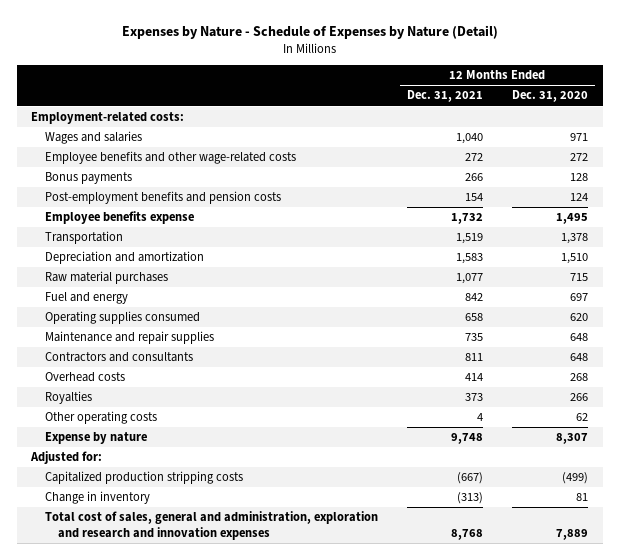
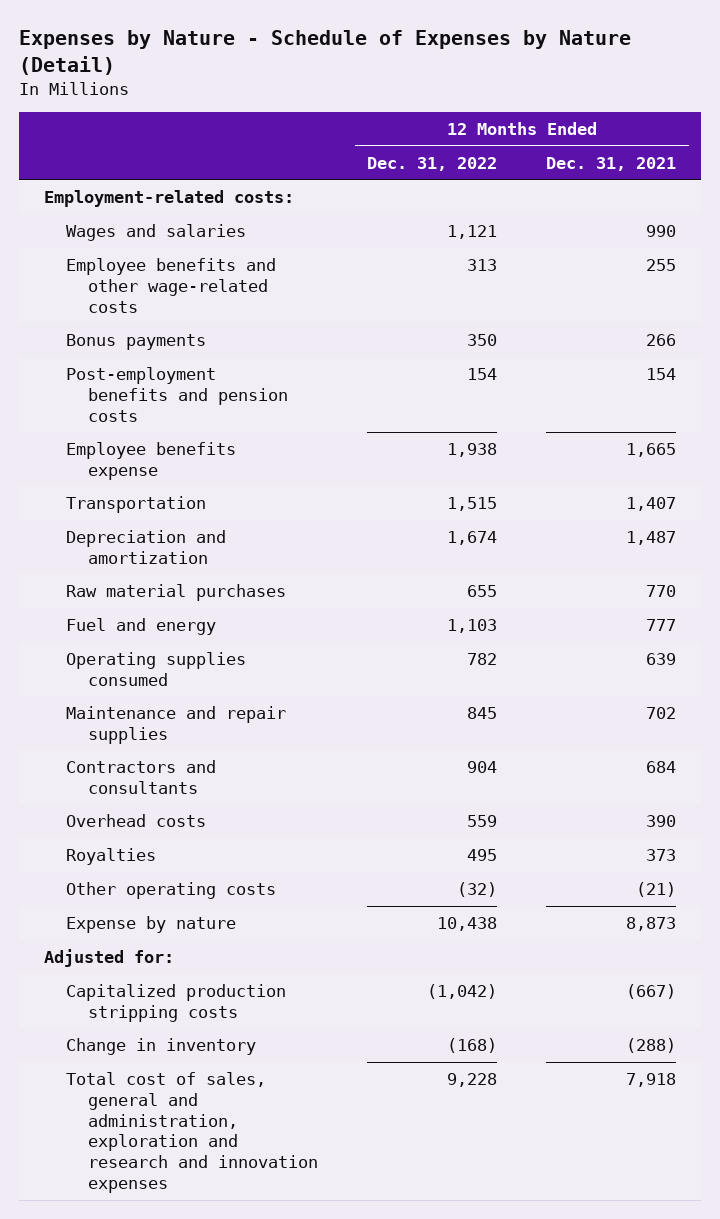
[512,90,589,103] Dec. 31, 2020 -> none
none -> [366,156,497,171] Dec. 31, 2022
[455,133,483,145] 1,040 -> [646,225,677,238] 990
[464,153,483,162] 272 -> [646,259,677,272] 255
[450,213,483,225] 1,732 -> [626,443,677,458] 1,665
[455,233,483,245] 1,519 -> [626,497,677,512] 1,407
[455,253,483,265] 1,583 -> [626,531,677,546] 1,487
[455,273,483,285] 1,077 -> [646,585,677,598] 770
[464,293,483,302] 842 -> [646,619,677,632] 777
[464,313,483,322] 658 -> [646,653,677,666] 639
[464,333,483,342] 735 -> [646,707,677,720] 702
[464,353,483,362] 811 -> [646,761,677,774] 684
[464,373,483,382] 414 -> [646,815,677,828] 390
[476,413,483,422] 4 -> [636,882,677,898] (21)
[450,433,483,445] 9,748 -> [626,917,677,932] 8,873
[456,492,483,505] (313) -> [626,1038,677,1054] (288)
[450,528,483,540] 8,768 -> [626,1073,677,1088] 7,918

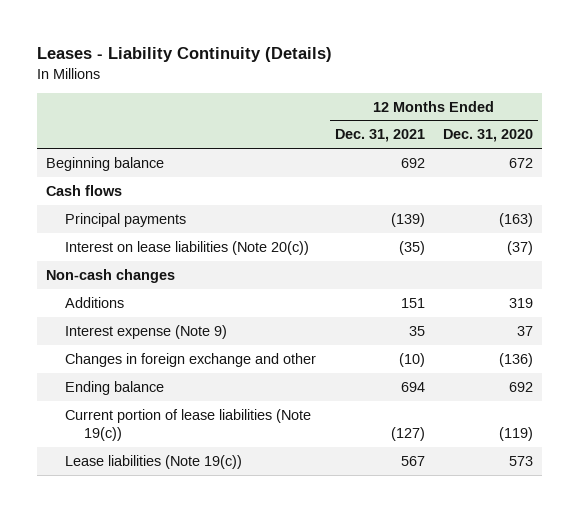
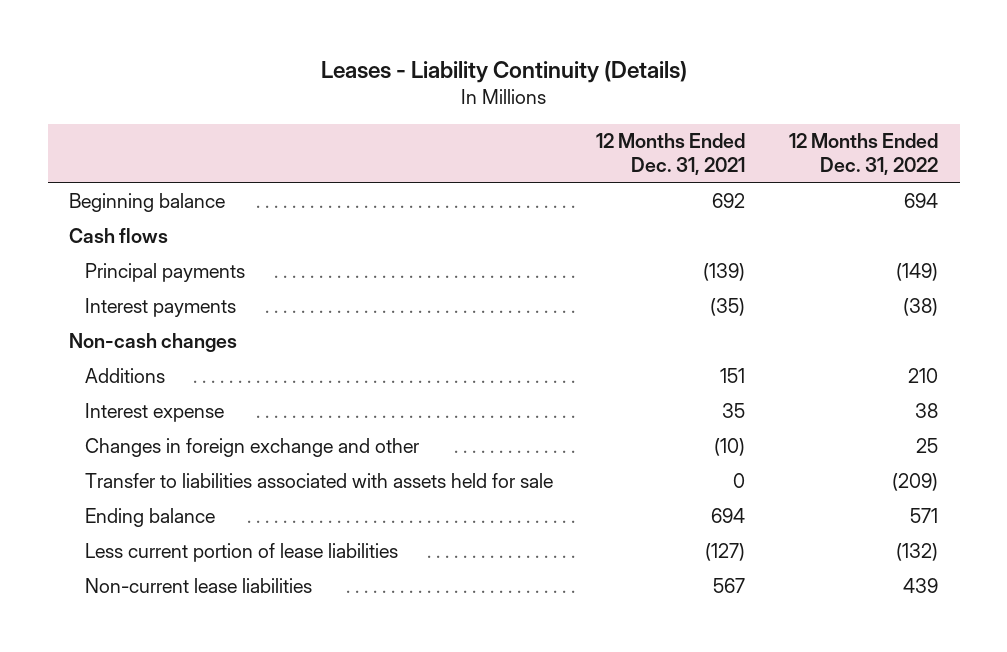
[443,129,534,143] Dec. 31, 2020 -> none
none -> [788,133,938,176] 12 Months Ended Dec. 31, 2022
[65,240,310,255] Interest on lease liabilities (Note 20(c)) -> none
none -> [84,298,236,318] Interest payments
[65,324,228,339] Interest expense (Note 9) -> [84,403,224,423] Interest expense
none -> [84,473,553,489] Transfer to liabilities associated with assets held for sale
[65,408,312,442] Current portion of lease liabilities (Note 19(c)) -> [84,543,398,563] Less current portion of lease liabilities
[65,454,243,469] Lease liabilities (Note 19(c)) -> [84,578,312,594] Non-current lease liabilities

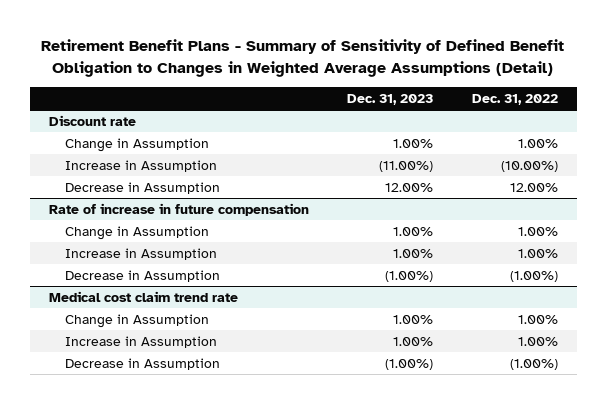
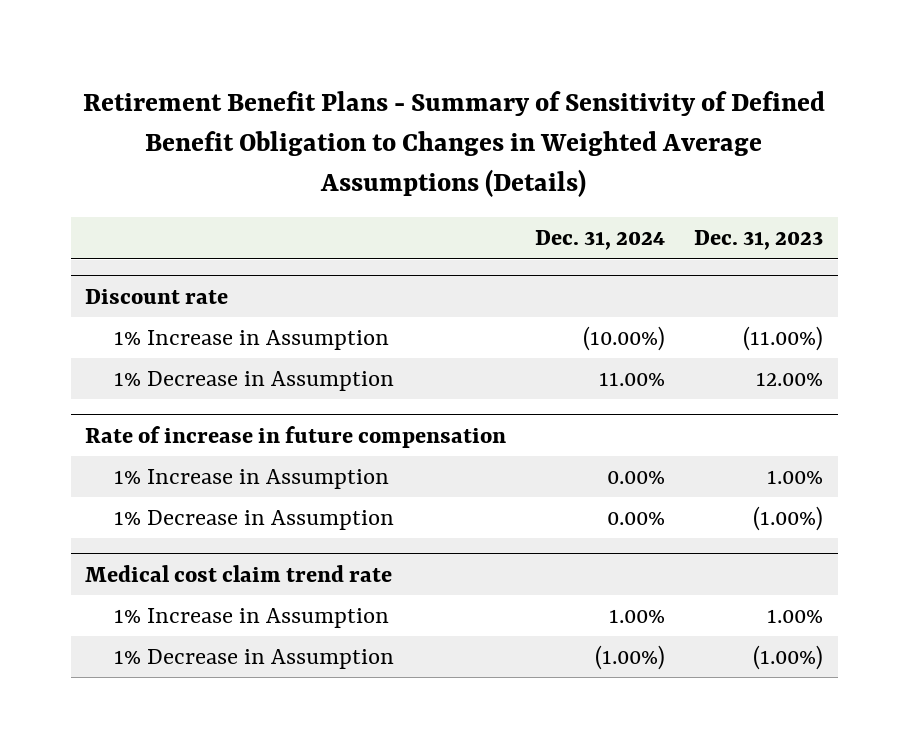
[41,39,565,78] Retirement Benefit Plans - Summary of Sensitivity of Defined Benefit Obligation to Changes in Weighted Average Assumptions (Detail) -> [83,90,826,198] Retirement Benefit Plans - Summary of Sensitivity of Defined Benefit Obligation to Changes in Weighted Average Assumptions (Details)
[472,93,559,105] Dec. 31, 2022 -> none
none -> [535,230,666,251] Dec. 31, 2024
[64,137,209,152] Change in Assumption -> none
[64,159,217,172] Increase in Assumption -> [113,329,389,350] 1% Increase in Assumption
[64,181,220,194] Decrease in Assumption -> [113,370,394,391] 1% Decrease in Assumption
[64,225,209,240] Change in Assumption -> none
[64,247,217,260] Increase in Assumption -> [113,468,389,489] 1% Increase in Assumption
[64,269,220,282] Decrease in Assumption -> [113,509,394,530] 1% Decrease in Assumption
[64,313,209,328] Change in Assumption -> none
[64,335,217,348] Increase in Assumption -> [113,607,389,628] 1% Increase in Assumption
[64,357,220,370] Decrease in Assumption -> [113,648,394,669] 1% Decrease in Assumption

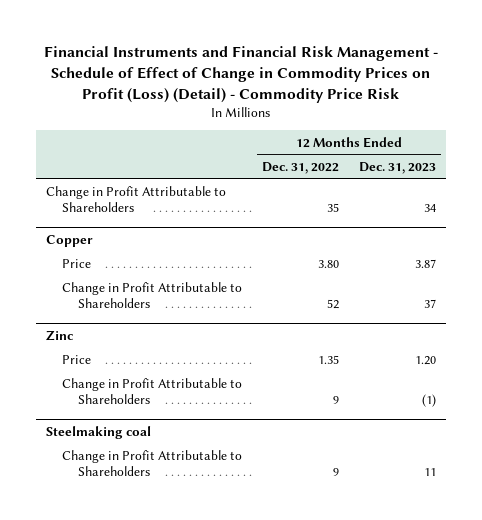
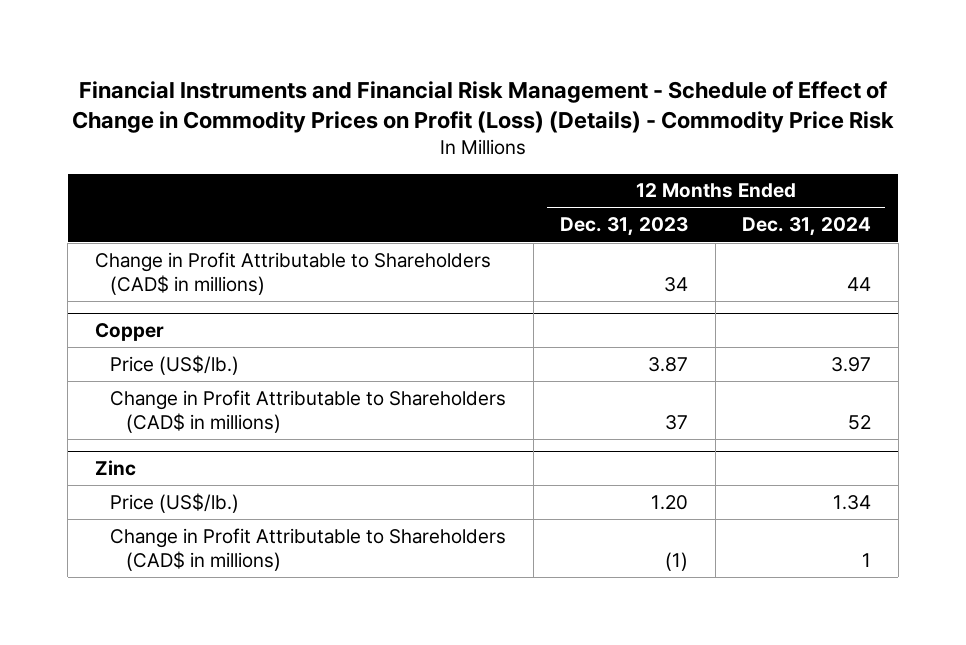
[44,46,439,103] Financial Instruments and Financial Risk Management - Schedule of Effect of Change in Commodity Prices on Profit (Loss) (Detail) - Commodity Price Risk -> [71,80,894,133] Financial Instruments and Financial Risk Management - Schedule of Effect of Change in Commodity Prices on Profit (Loss) (Details) - Commodity Price Risk
[262,162,340,175] Dec. 31, 2022 -> none
none -> [742,217,872,237] Dec. 31, 2024
[46,186,227,213] Change in Profit Attributable to Shareholders -> [94,251,491,296] Change in Profit Attributable to Shareholders (CAD$ in millions)
[62,259,92,269] Price -> [110,354,240,375] Price (US$/lb.)
[62,282,243,309] Change in Profit Attributable to Shareholders -> [110,389,507,434] Change in Profit Attributable to Shareholders (CAD$ in millions)
[46,426,152,440] Steelmaking coal -> none
[62,450,243,477] Change in Profit Attributable to Shareholders -> none
[62,355,92,365] Price -> [110,492,240,513] Price (US$/lb.)
[62,378,243,405] Change in Profit Attributable to Shareholders -> [110,527,507,572] Change in Profit Attributable to Shareholders (CAD$ in millions)

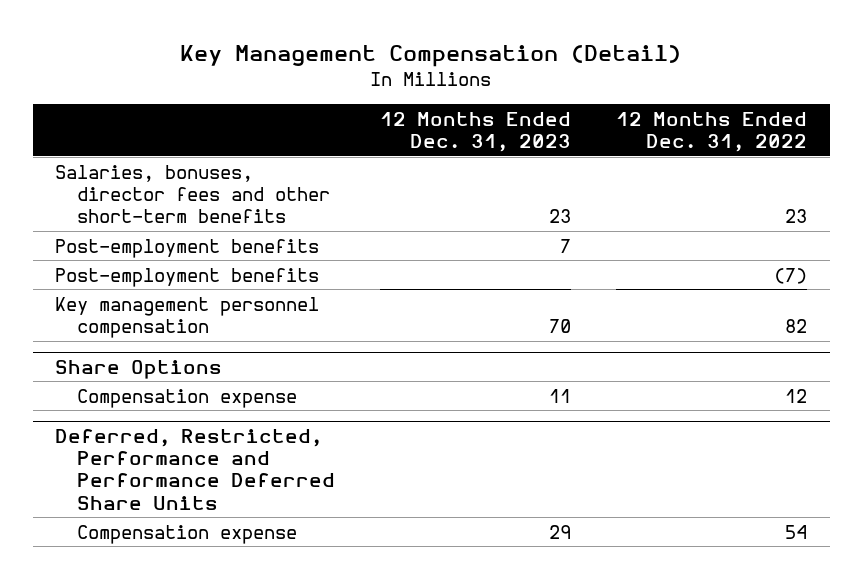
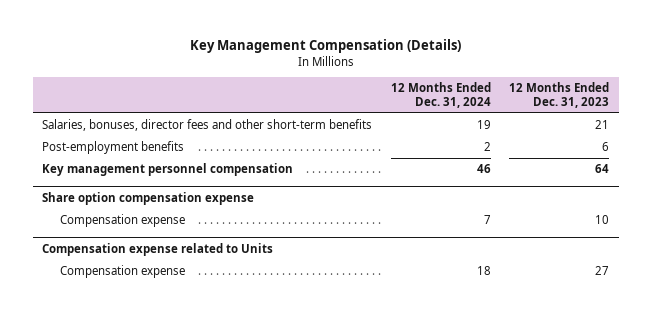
[180,45,682,68] Key Management Compensation (Detail) -> [189,39,461,54] Key Management Compensation (Details)
[616,111,808,152] 12 Months Ended Dec. 31, 2022 -> none
none -> [390,82,491,109] 12 Months Ended Dec. 31, 2024
[55,267,320,287] Post-employment benefits -> none
[549,209,572,224] 23 -> [595,119,610,129] 21
[560,238,572,253] 7 -> [602,141,610,151] 6
[549,318,572,333] 70 -> [595,163,610,173] 64
[55,359,223,379] Share Options -> [42,191,255,205] Share option compensation expense
[549,388,572,403] 11 -> [595,214,610,224] 10
[55,428,336,510] Deferred, Restricted, Performance and Performance Deferred Share Units -> [42,242,274,256] Compensation expense related to Units
[549,524,572,539] 29 -> [595,265,610,275] 27

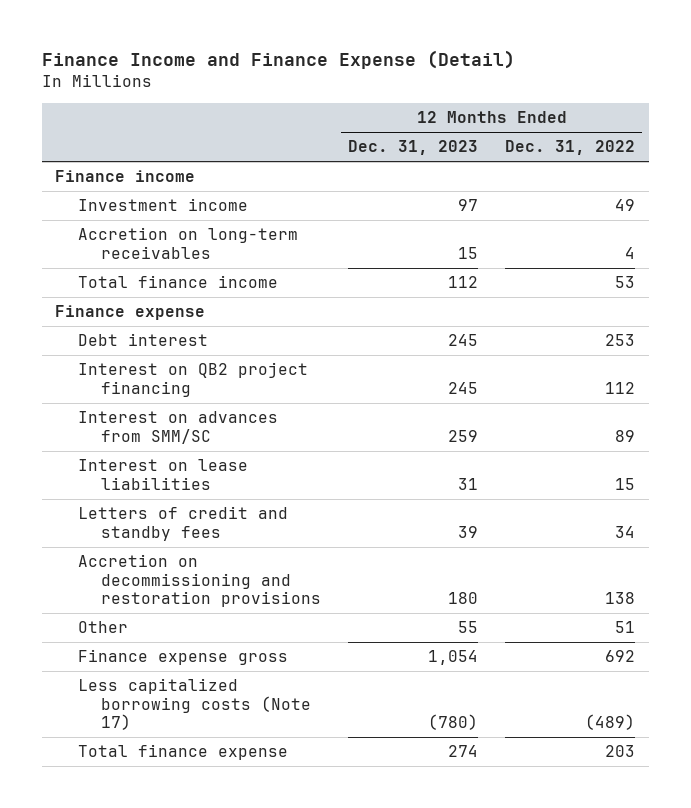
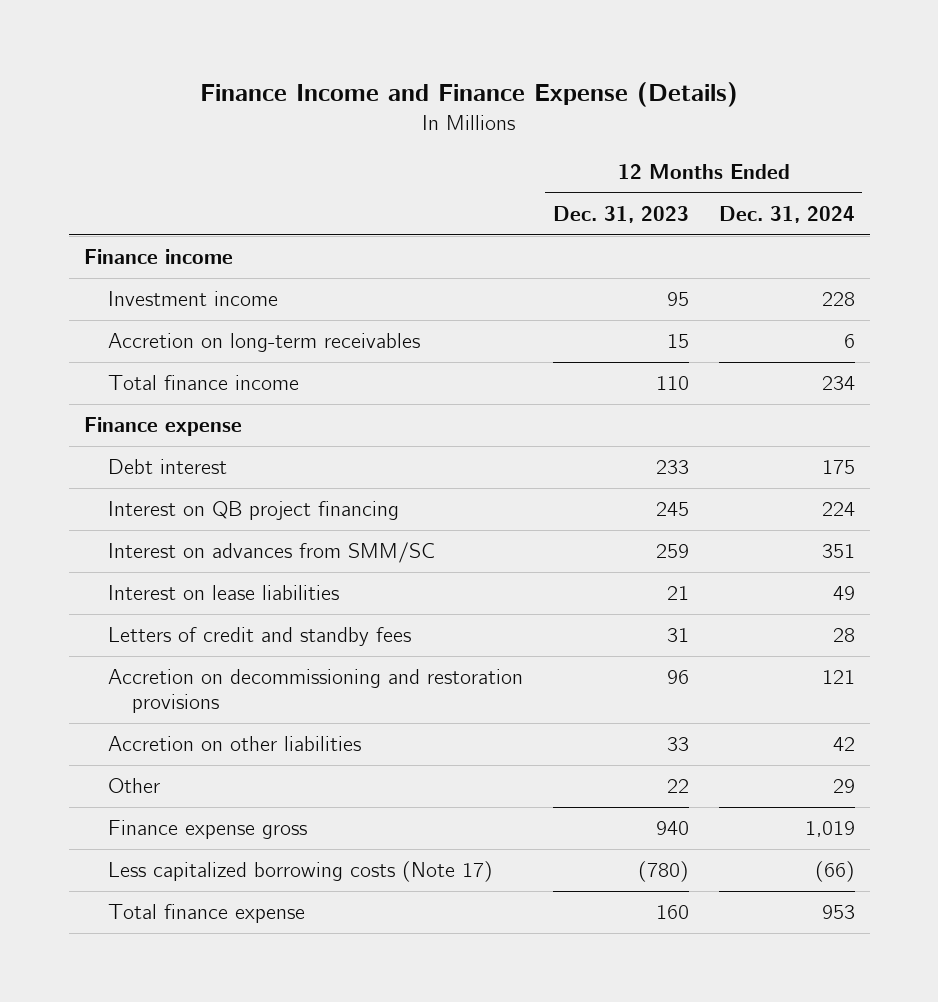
[41,50,515,70] Finance Income and Finance Expense (Detail) -> [200,82,739,108] Finance Income and Finance Expense (Details)
[505,140,636,156] Dec. 31, 2022 -> none
none -> [718,206,855,224] Dec. 31, 2024
[457,199,478,212] 97 -> [666,292,689,307] 95
[447,276,478,289] 112 -> [655,376,689,391] 110
[447,334,478,347] 245 -> [655,460,689,475] 233
[78,362,309,397] Interest on QB2 project financing -> [107,501,399,521] Interest on QB project financing
[457,477,478,490] 31 -> [666,586,689,601] 21
[457,525,478,538] 39 -> [666,628,689,643] 31
[447,592,478,605] 180 -> [666,670,689,685] 96
none -> [107,736,361,752] Accretion on other liabilities
[457,621,478,634] 55 -> [666,779,689,794] 22
[427,650,478,666] 1,054 -> [655,821,689,836] 940
[447,745,478,758] 274 -> [655,905,689,920] 160

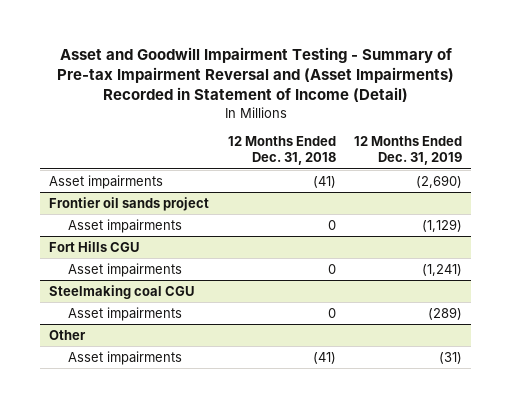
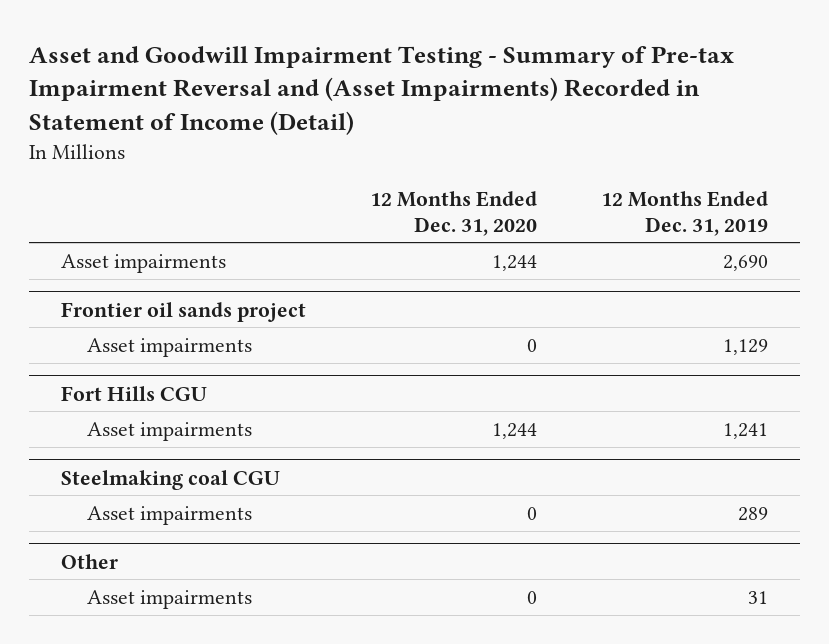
[227,136,336,166] 12 Months Ended Dec. 31, 2018 -> none
none -> [369,190,537,236] 12 Months Ended Dec. 31, 2020
[415,174,462,188] (2,690) -> [722,254,768,271] 2,690
[421,218,462,232] (1,129) -> [722,338,768,355] 1,129
[421,263,462,276] (1,241) -> [722,422,768,439] 1,241
[427,306,462,320] (289) -> [737,506,768,521] 289
[438,351,462,364] (31) -> [747,590,768,604] 31

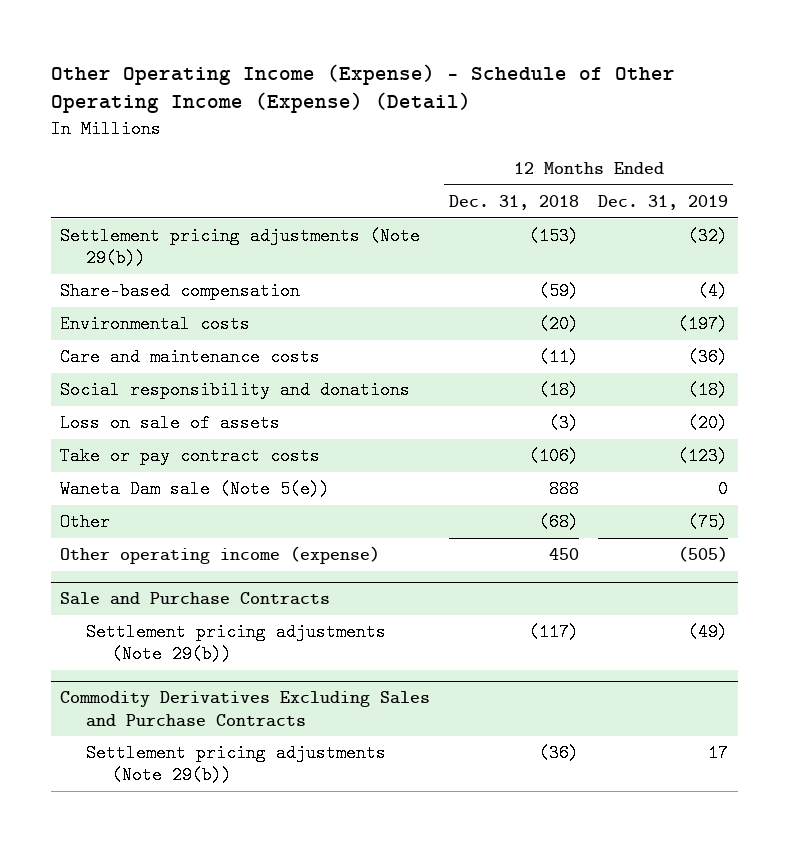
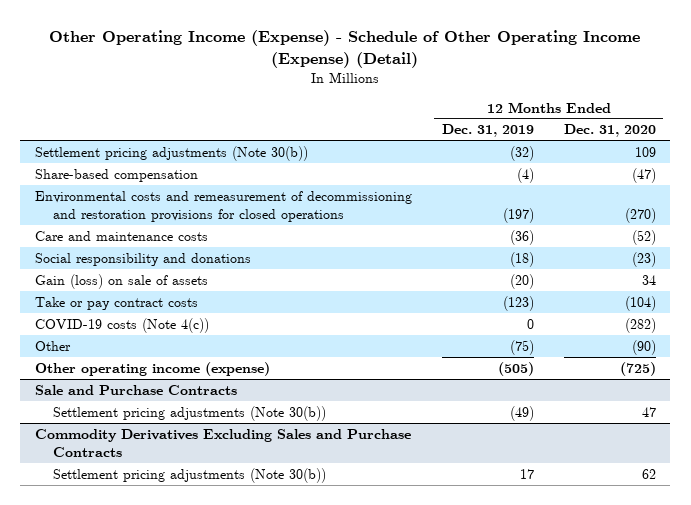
[449,194,580,210] Dec. 31, 2018 -> none
none -> [563,124,656,138] Dec. 31, 2020
[60,227,421,268] Settlement pricing adjustments (Note 29(b)) -> [35,145,309,161] Settlement pricing adjustments (Note 30(b))
[60,315,251,334] Environmental costs -> [35,190,413,222] Environmental costs and remeasurement of decommissioning and restoration provisions for closed operations
[60,414,281,433] Loss on sale of assets -> [35,273,209,289] Gain (loss) on sale of assets
[60,480,331,499] Waneta Dam sale (Note 5(e)) -> [35,317,210,333] COVID-19 costs (Note 4(c))
[86,623,387,664] Settlement pricing adjustments (Note 29(b)) -> [52,405,326,421] Settlement pricing adjustments (Note 30(b))
[86,744,387,785] Settlement pricing adjustments (Note 29(b)) -> [52,467,326,483] Settlement pricing adjustments (Note 30(b))

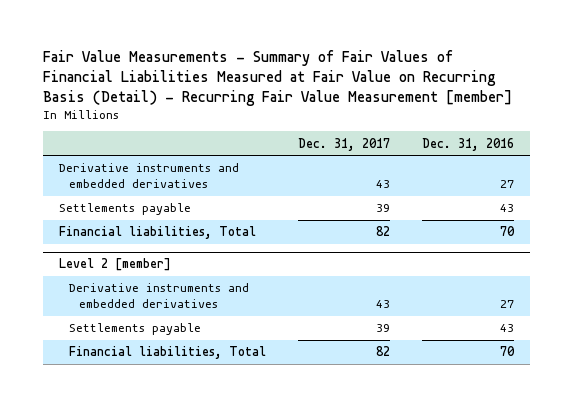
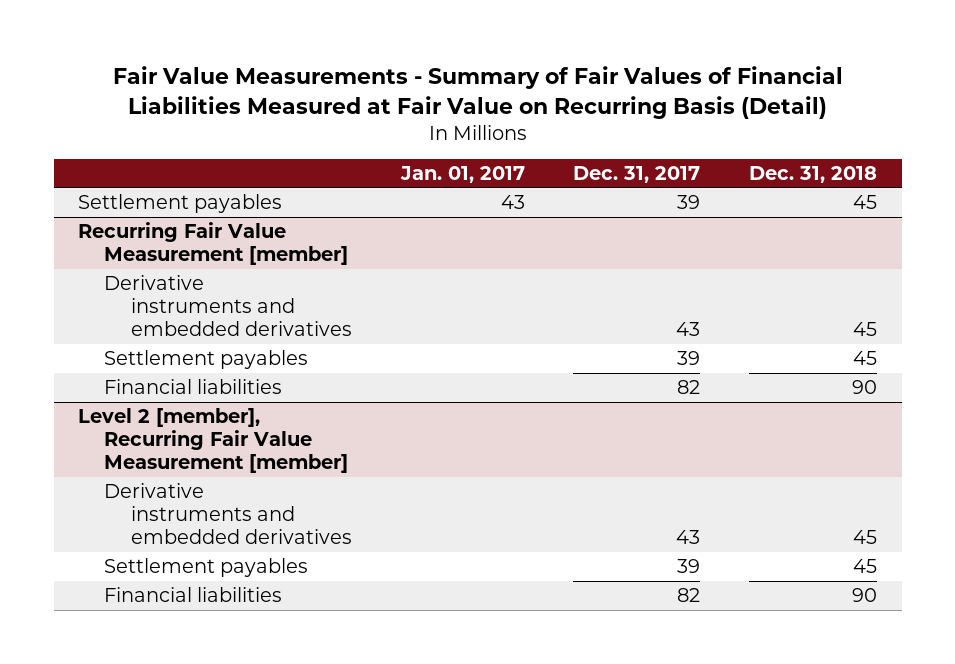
[42,50,512,106] Fair Value Measurements - Summary of Fair Values of Financial Liabilities Measured at Fair Value on Recurring Basis (Detail) - Recurring Fair Value Measurement [member] -> [112,65,843,119] Fair Value Measurements - Summary of Fair Values of Financial Liabilities Measured at Fair Value on Recurring Basis (Detail)
[422,137,515,151] Dec. 31, 2016 -> none
none -> [399,166,525,184] Jan. 01, 2017
none -> [749,166,878,184] Dec. 31, 2018
none -> [78,194,283,214] Settlement payables
none -> [78,222,349,266] Recurring Fair Value Measurement [member]
[58,258,171,272] Level 2 [member] -> none
[58,203,191,216] Settlements payable -> [104,350,309,370] Settlement payables
[58,226,256,240] Financial liabilities, Total -> [104,379,283,395] Financial liabilities
none -> [78,408,349,474] Level 2 [member], Recurring Fair Value Measurement [member]
[68,323,201,336] Settlements payable -> [104,558,309,578] Settlement payables
[68,346,266,360] Financial liabilities, Total -> [104,587,283,603] Financial liabilities

